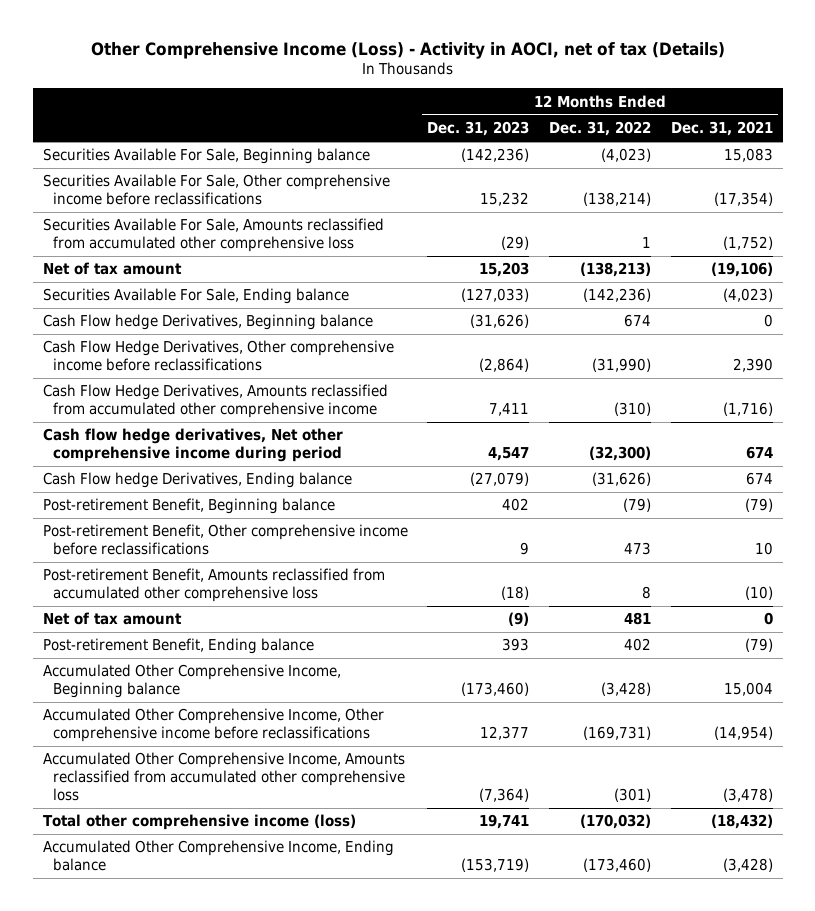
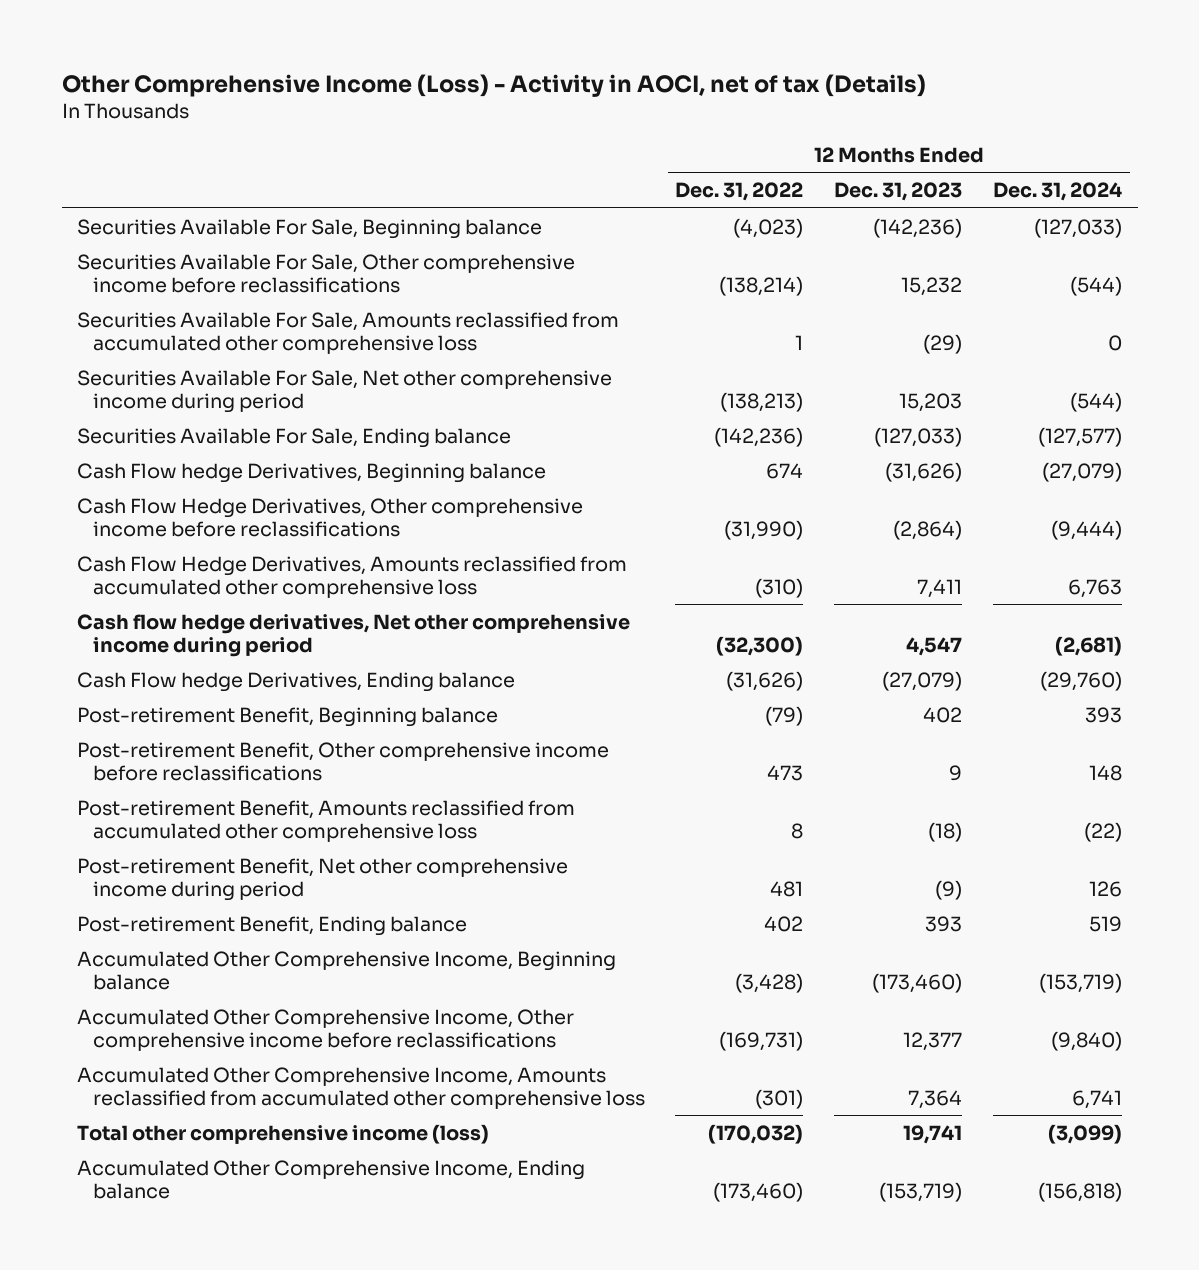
[670,121,773,137] Dec. 31, 2021 -> none
none -> [993,182,1123,202] Dec. 31, 2024
[42,262,182,276] Net of tax amount -> [76,369,612,413] Securities Available For Sale, Net other comprehensive income during period
[42,384,388,419] Cash Flow Hedge Derivatives, Amounts reclassified from accumulated other comprehensive income -> [76,555,627,598] Cash Flow Hedge Derivatives, Amounts reclassified from accumulated other comprehensive loss
[42,612,182,626] Net of tax amount -> [76,857,568,901] Post-retirement Benefit, Net other comprehensive income during period
[479,787,530,802] (7,364) -> [908,1089,963,1109] 7,364

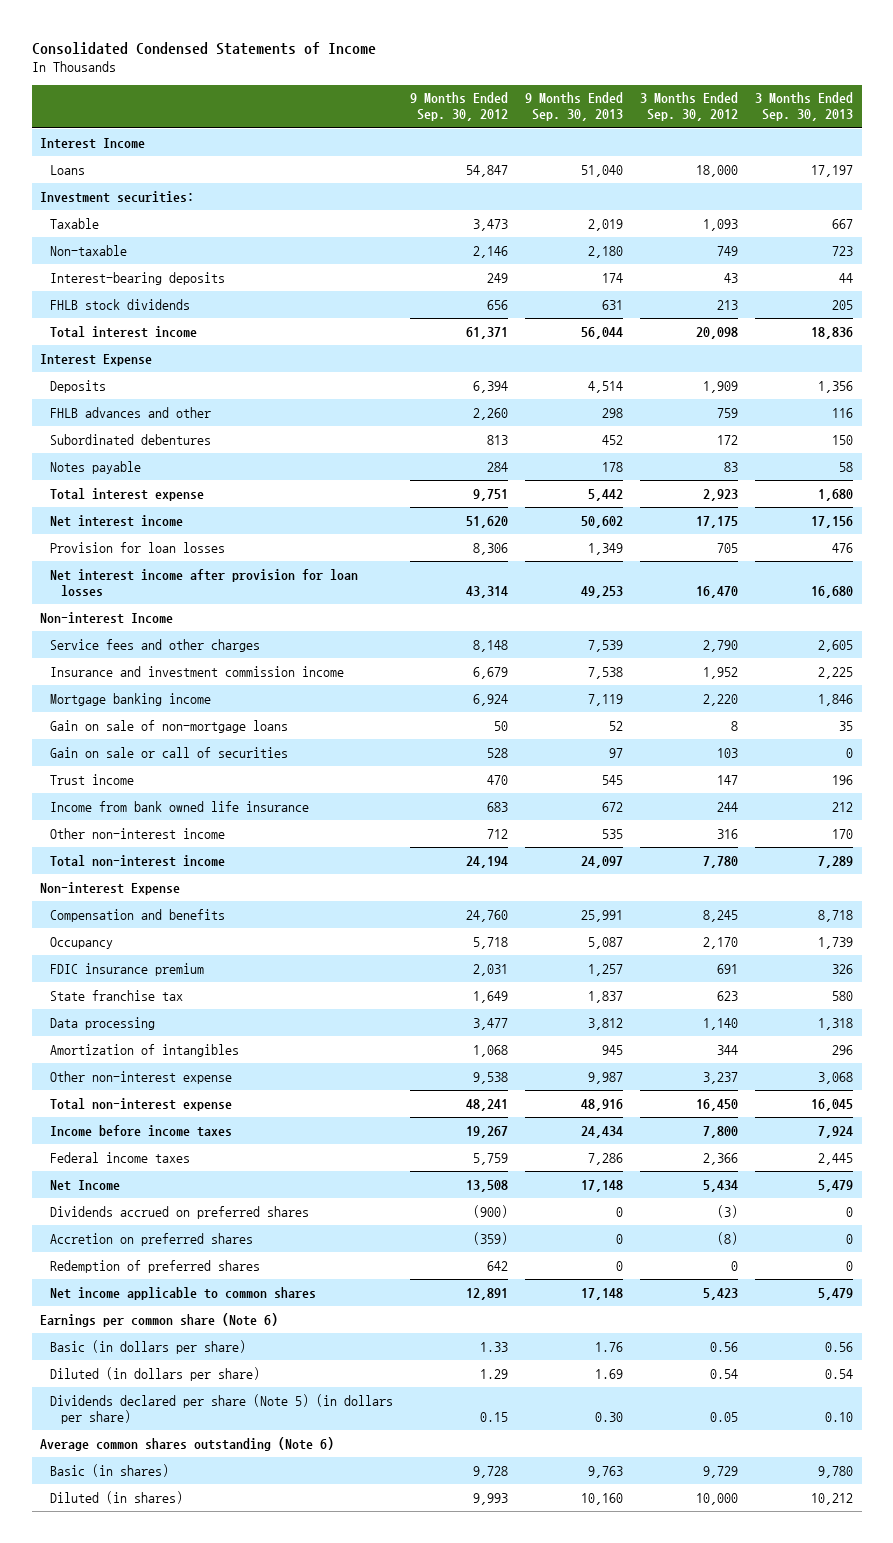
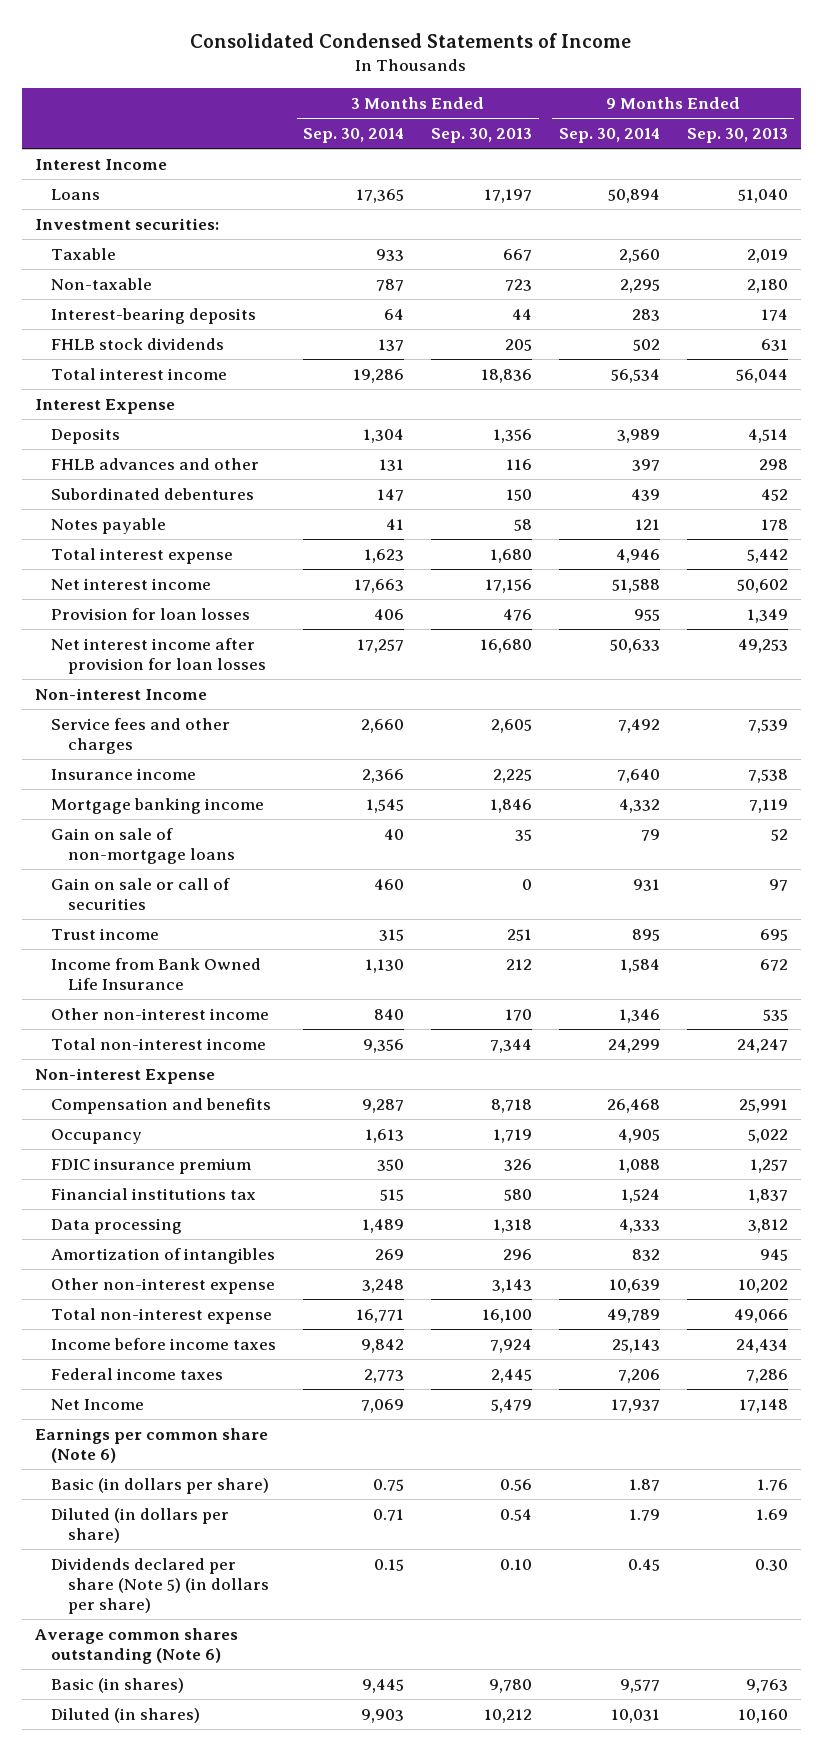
[410,92,509,122] 9 Months Ended Sep. 30, 2012 -> none
[640,92,739,122] 3 Months Ended Sep. 30, 2012 -> none
none -> [303,128,405,144] Sep. 30, 2014
none -> [558,128,660,144] Sep. 30, 2014
[50,665,345,677] Insurance and investment commission income -> [51,767,197,780] Insurance income
[602,774,624,785] 545 -> [759,928,788,941] 695
[832,774,854,785] 196 -> [507,928,533,941] 251
[50,800,310,812] Income from bank owned life insurance -> [51,957,262,990] Income from Bank Owned Life Insurance
[581,855,624,868] 24,097 -> [736,1038,788,1053] 24,247
[818,855,854,868] 7,289 -> [490,1038,533,1053] 7,344
[588,936,624,949] 5,087 -> [747,1128,788,1143] 5,022
[818,936,854,949] 1,739 -> [493,1128,533,1143] 1,719
[50,989,184,1001] State franchise tax -> [51,1187,257,1200] Financial institutions tax
[588,1071,624,1084] 9,987 -> [737,1278,788,1293] 10,202
[818,1071,854,1084] 3,068 -> [492,1278,533,1293] 3,143
[581,1098,624,1111] 48,916 -> [733,1308,788,1323] 49,066
[811,1098,854,1111] 16,045 -> [482,1308,533,1323] 16,100
[50,1205,310,1219] Dividends accrued on preferred shares -> none
[50,1232,254,1246] Accretion on preferred shares -> none
[50,1259,261,1273] Redemption of preferred shares -> none
[50,1286,317,1300] Net income applicable to common shares -> none

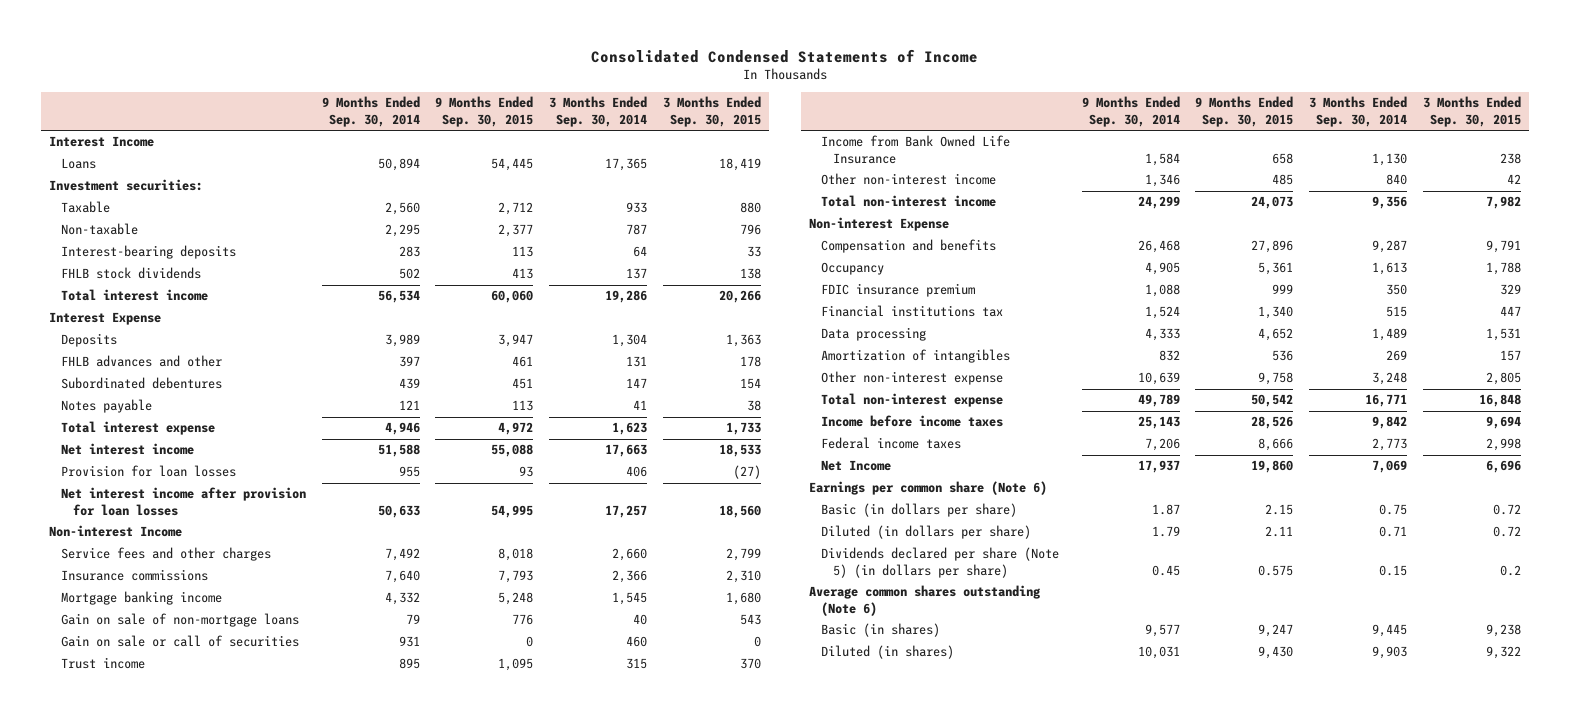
[431,128,533,144] Sep. 30, 2013 -> none
[686,128,788,144] Sep. 30, 2013 -> none
none -> [435,96,534,128] 9 Months Ended Sep. 30, 2015
none -> [662,96,761,128] 3 Months Ended Sep. 30, 2015
[51,767,197,780] Insurance income -> [61,569,209,582] Insurance commissions

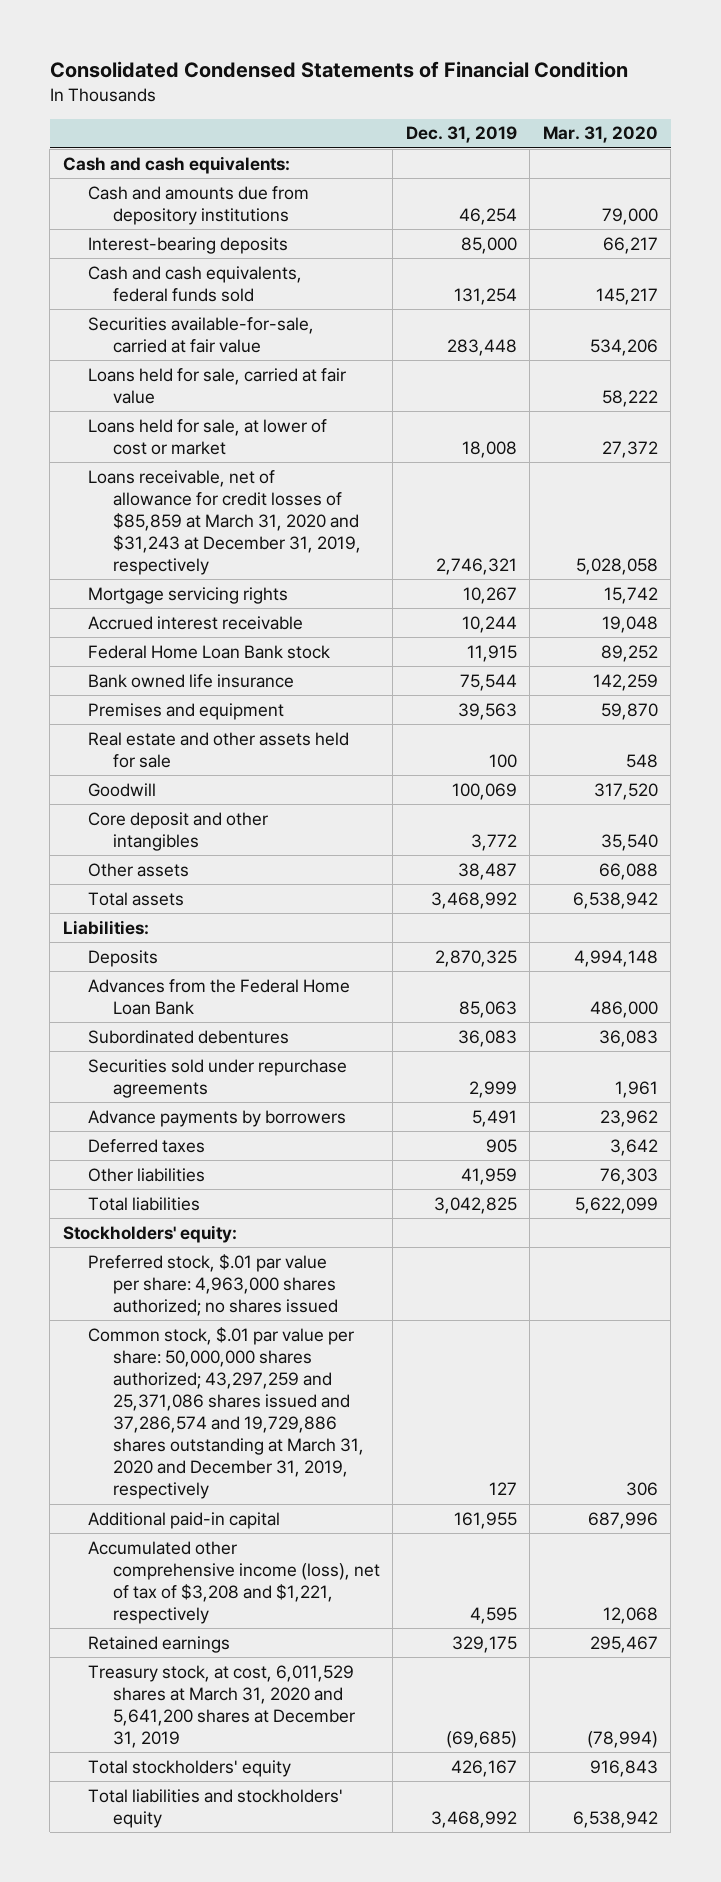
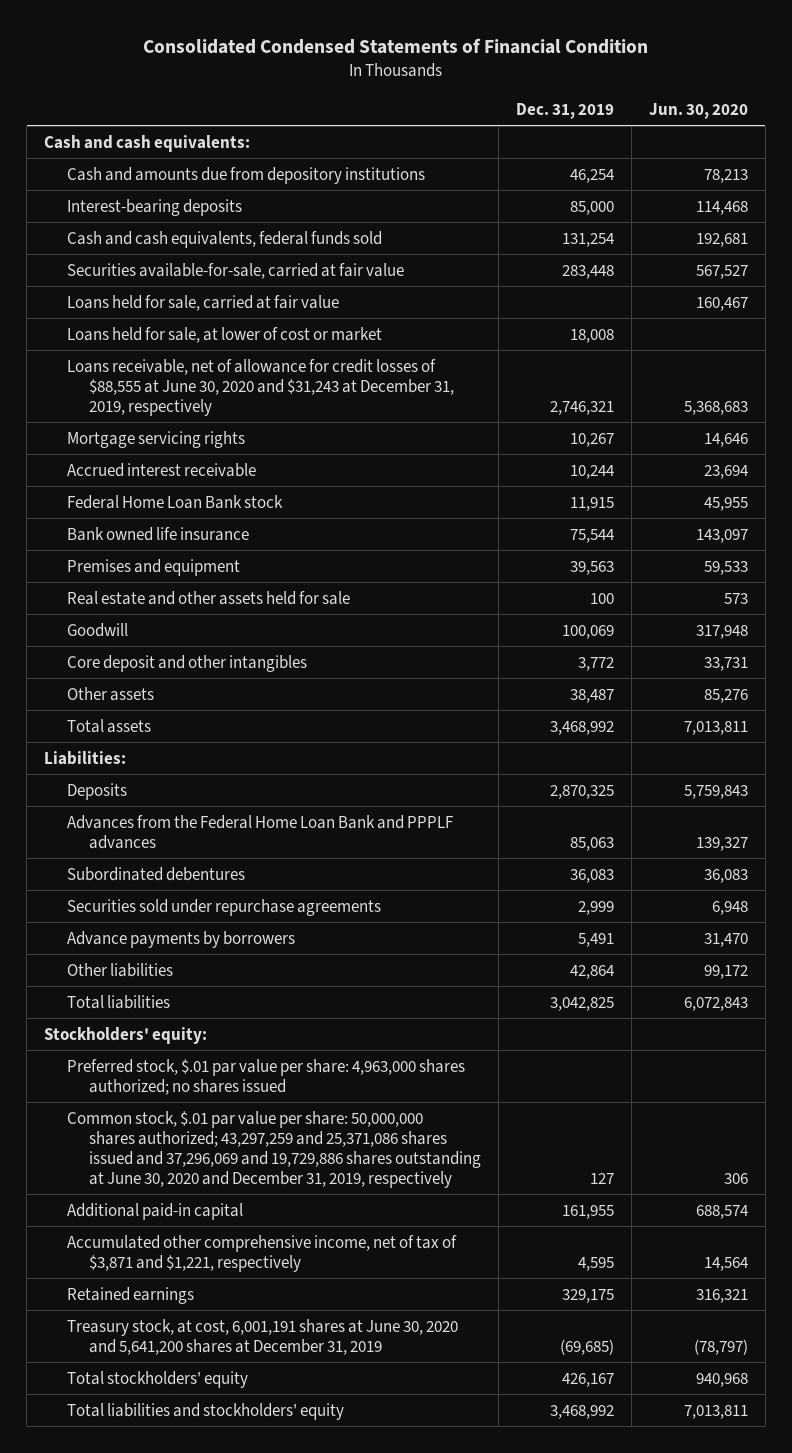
[542,126,658,144] Mar. 31, 2020 -> none
none -> [648,103,748,120] Jun. 30, 2020
[87,469,361,576] Loans receivable, net of allowance for credit losses of $85,859 at March 31, 2020 and $31,243 at December 31, 2019, respectively -> [66,358,455,416] Loans receivable, net of allowance for credit losses of $88,555 at June 30, 2020 and $31,243 at December 31, 2019, respectively
[87,978,350,1015] Advances from the Federal Home Loan Bank -> [66,814,453,849] Advances from the Federal Home Loan Bank and PPPLF advances
[87,1138,205,1153] Deferred taxes -> none
[460,1167,517,1185] 41,959 -> [570,964,615,979] 42,864
[87,1326,364,1500] Common stock, $.01 par value per share: 50,000,000 shares authorized; 43,297,259 and 25,371,086 shares issued and 37,286,574 and 19,729,886 shares outstanding at March 31, 2020 and December 31, 2019, respectively -> [66,1110,482,1188] Common stock, $.01 par value per share: 50,000,000 shares authorized; 43,297,259 and 25,371,086 shares issued and 37,296,069 and 19,729,886 shares outstanding at June 30, 2020 and December 31, 2019, respectively
[87,1540,380,1624] Accumulated other comprehensive income (loss), net of tax of $3,208 and $1,221, respectively -> [66,1234,457,1272] Accumulated other comprehensive income, net of tax of $3,871 and $1,221, respectively
[87,1664,355,1748] Treasury stock, at cost, 6,011,529 shares at March 31, 2020 and 5,641,200 shares at December 31, 2019 -> [66,1318,458,1355] Treasury stock, at cost, 6,001,191 shares at June 30, 2020 and 5,641,200 shares at December 31, 2019

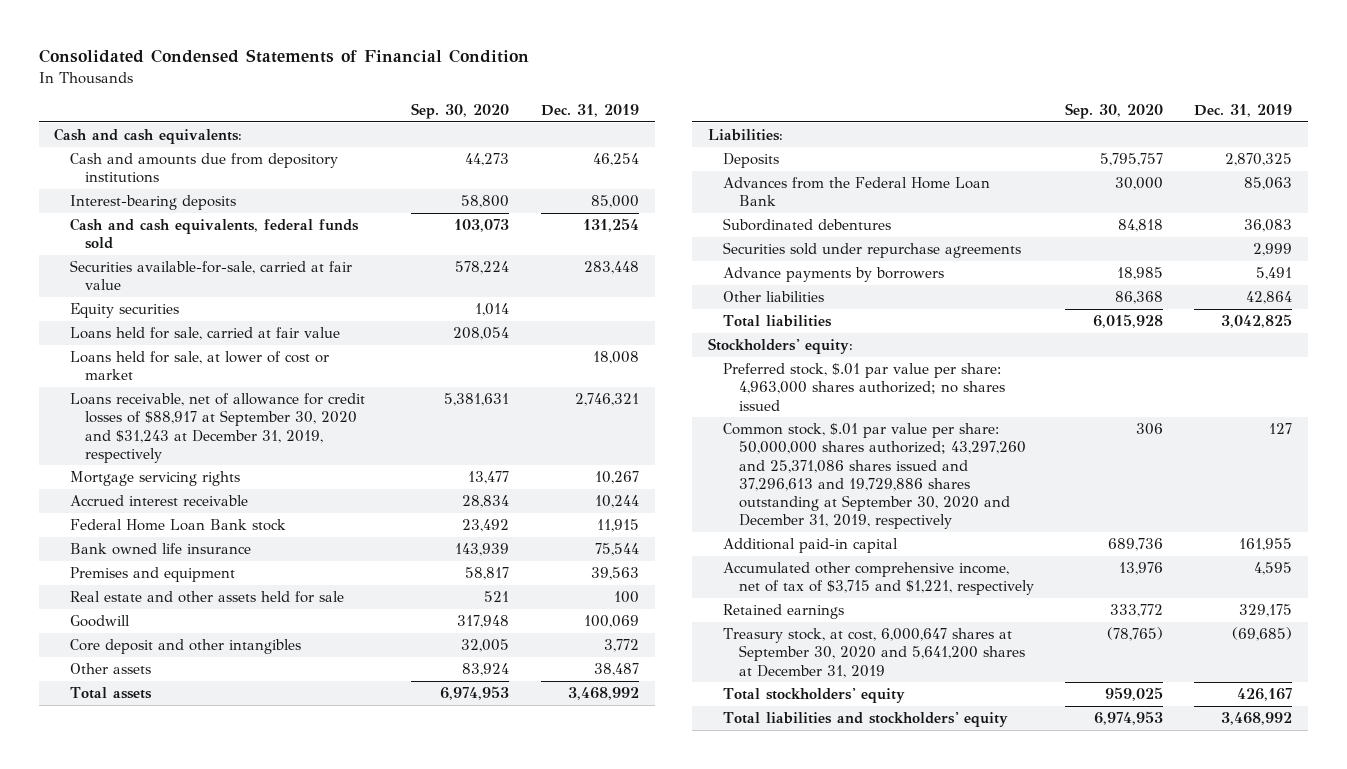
[648,103,748,120] Jun. 30, 2020 -> none
none -> [411,102,510,119] Sep. 30, 2020
none -> [69,303,179,319] Equity securities
[66,358,455,416] Loans receivable, net of allowance for credit losses of $88,555 at June 30, 2020 and $31,243 at December 31, 2019, respectively -> [69,393,365,463] Loans receivable, net of allowance for credit losses of $88,917 at September 30, 2020 and $31,243 at December 31, 2019, respectively
[66,814,453,849] Advances from the Federal Home Loan Bank and PPPLF advances -> [723,177,991,207] Advances from the Federal Home Loan Bank
[66,1110,482,1188] Common stock, $.01 par value per share: 50,000,000 shares authorized; 43,297,259 and 25,371,086 shares issued and 37,296,069 and 19,729,886 shares outstanding at June 30, 2020 and December 31, 2019, respectively -> [723,423,1026,530] Common stock, $.01 par value per share: 50,000,000 shares authorized; 43,297,260 and 25,371,086 shares issued and 37,296,613 and 19,729,886 shares outstanding at September 30, 2020 and December 31, 2019, respectively
[66,1234,457,1272] Accumulated other comprehensive income, net of tax of $3,871 and $1,221, respectively -> [723,562,1034,596] Accumulated other comprehensive income, net of tax of $3,715 and $1,221, respectively
[66,1318,458,1355] Treasury stock, at cost, 6,001,191 shares at June 30, 2020 and 5,641,200 shares at December 31, 2019 -> [723,628,1025,678] Treasury stock, at cost, 6,000,647 shares at September 30, 2020 and 5,641,200 shares at December 31, 2019

